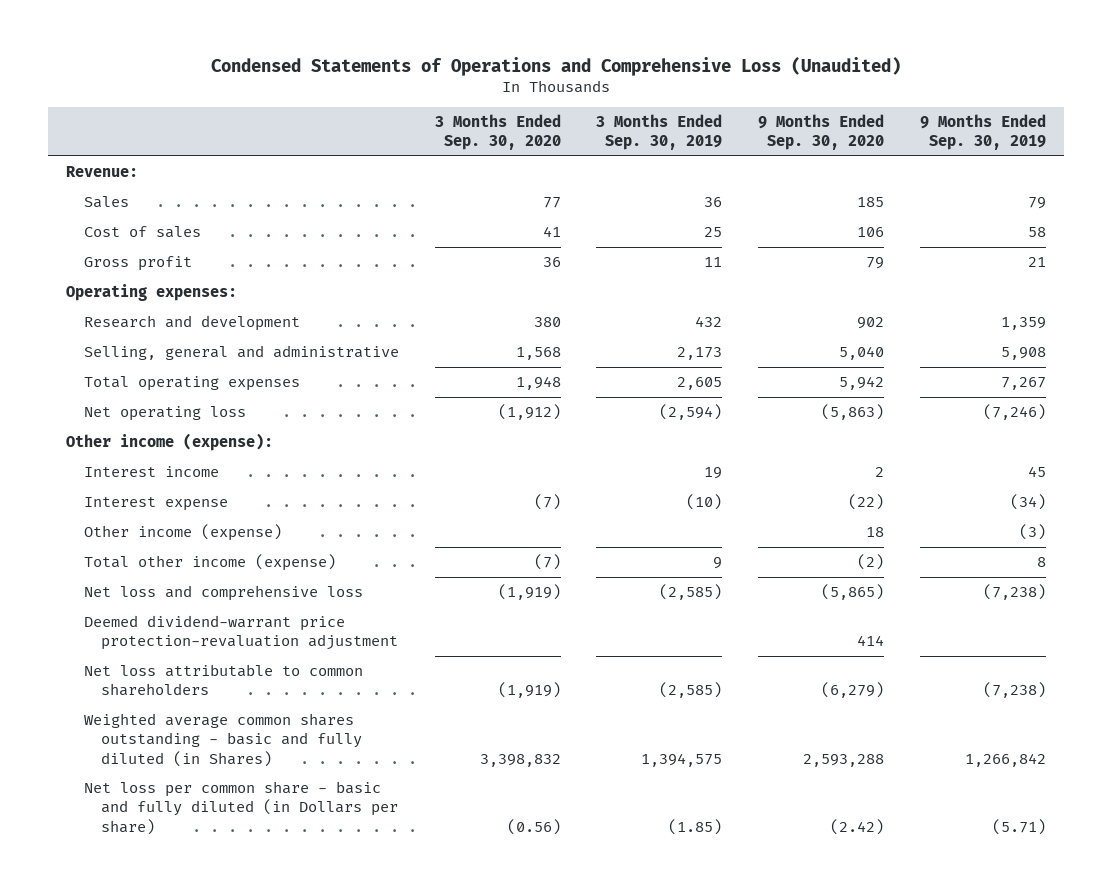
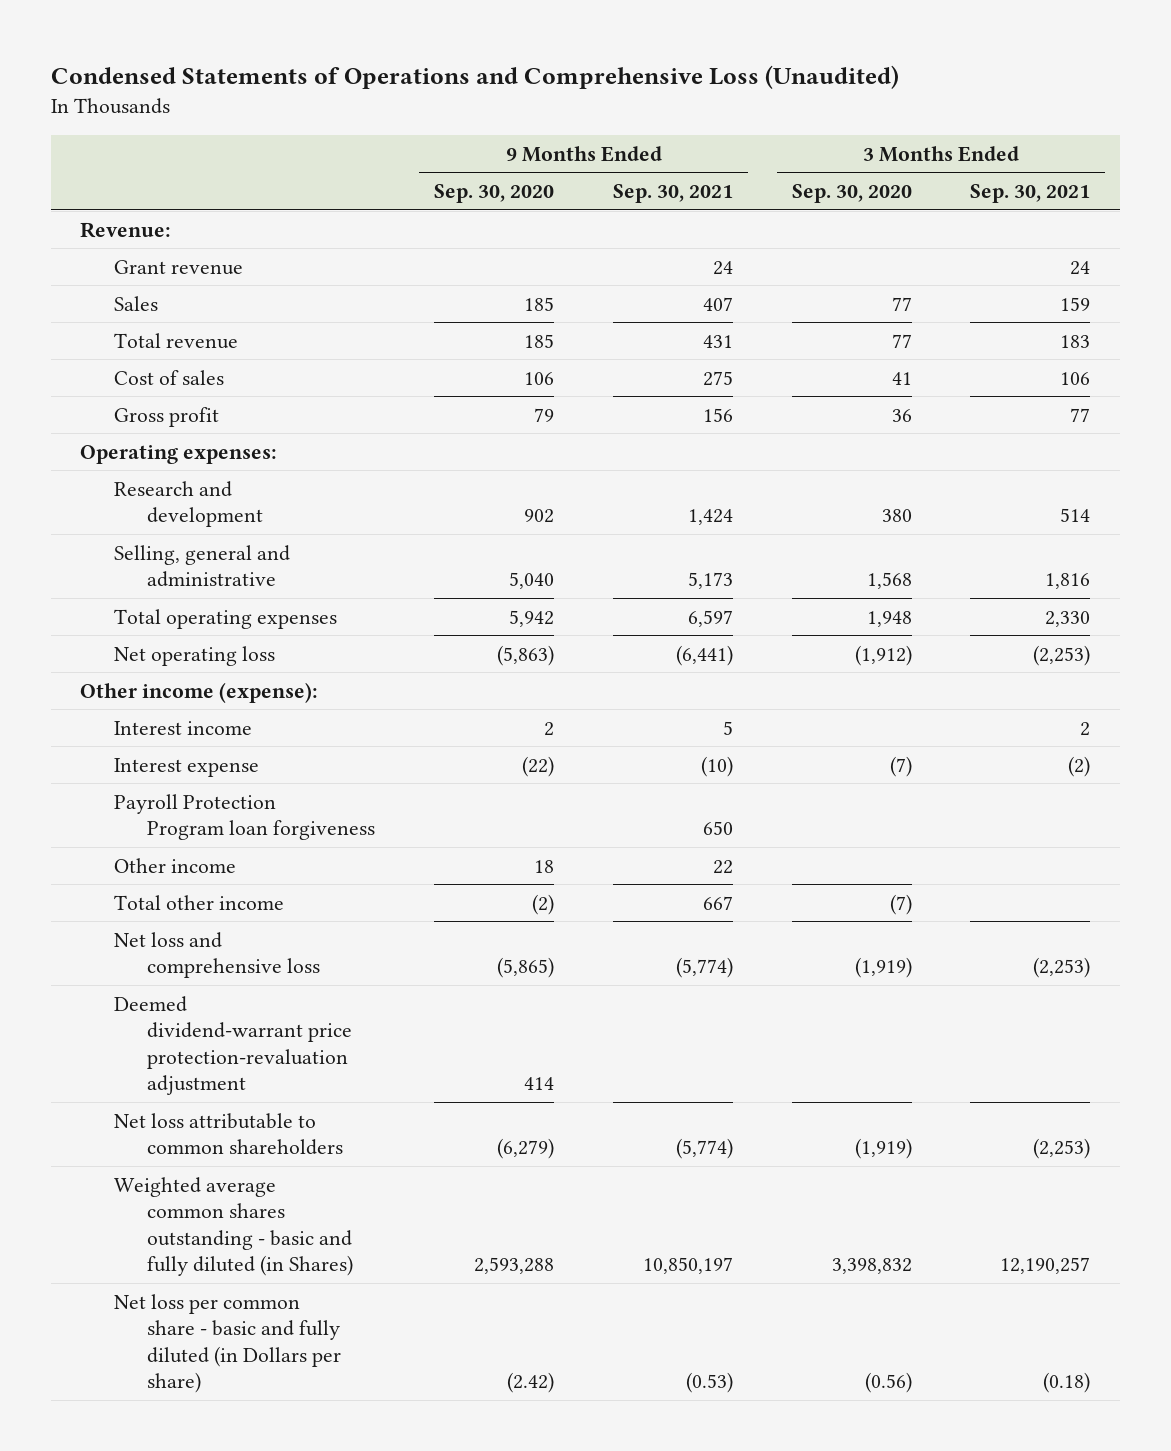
[596,113,723,150] 3 Months Ended Sep. 30, 2019 -> none
[919,113,1046,150] 9 Months Ended Sep. 30, 2019 -> none
none -> [612,183,733,203] Sep. 30, 2021
none -> [970,183,1091,203] Sep. 30, 2021
none -> [113,259,243,275] Grant revenue
none -> [113,332,238,349] Total revenue
none -> [113,793,376,841] Payroll Protection Program loan forgiveness
[83,524,282,542] Other income (expense) -> [113,857,236,873] Other income
[83,554,336,572] Total other income (expense) -> [113,894,284,910] Total other income

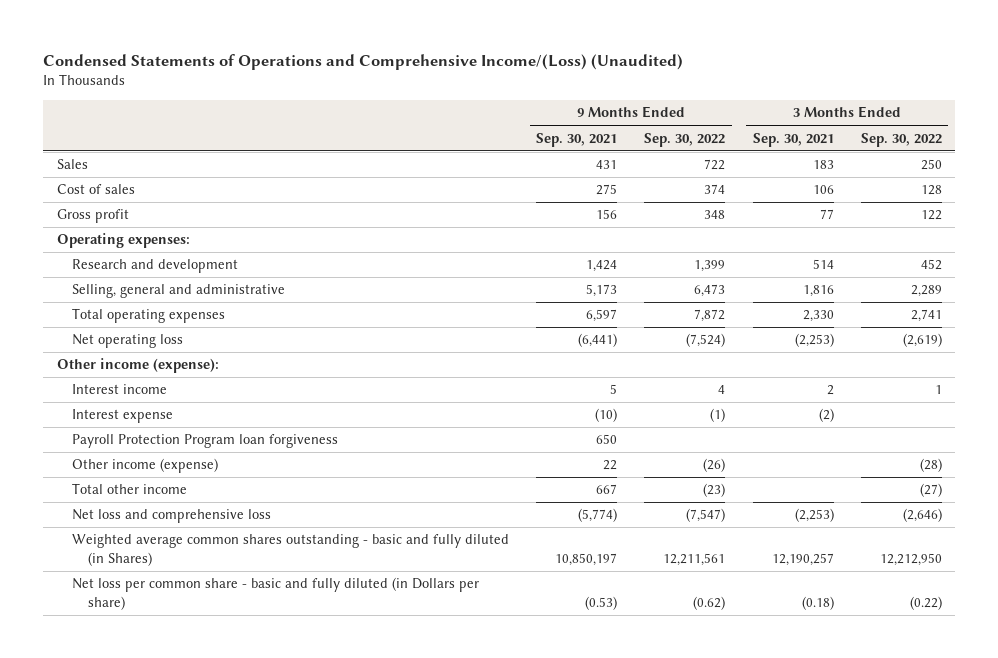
[50,65,899,90] Condensed Statements of Operations and Comprehensive Loss (Unaudited) -> [43,53,684,70] Condensed Statements of Operations and Comprehensive Income/(Loss) (Unaudited)
[434,183,555,203] Sep. 30, 2020 -> none
[791,183,912,203] Sep. 30, 2020 -> none
none -> [644,132,726,147] Sep. 30, 2022
none -> [860,132,942,147] Sep. 30, 2022
[80,221,172,238] Revenue: -> none
[113,259,243,275] Grant revenue -> none
[113,332,238,349] Total revenue -> none
[702,296,733,311] 407 -> [596,160,618,170] 431
[1060,296,1091,311] 159 -> [812,160,834,170] 183
[113,857,236,873] Other income -> [72,458,219,474] Other income (expense)
[113,995,353,1096] Deemed dividend-warrant price protection-revaluation adjustment -> none
[113,1112,344,1156] Net loss attributable to common shareholders -> none

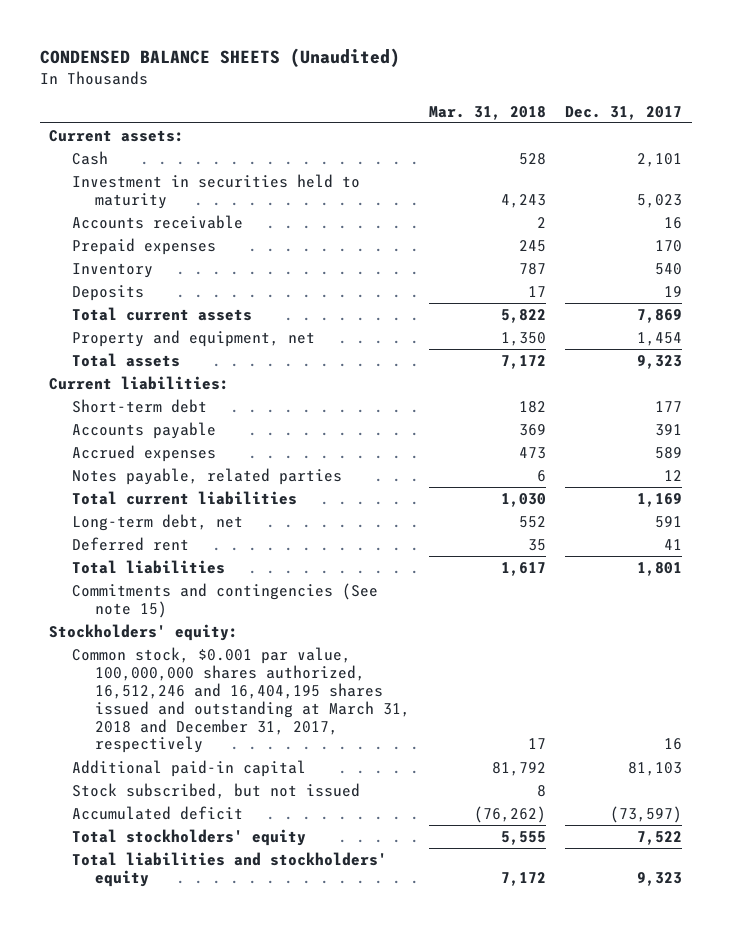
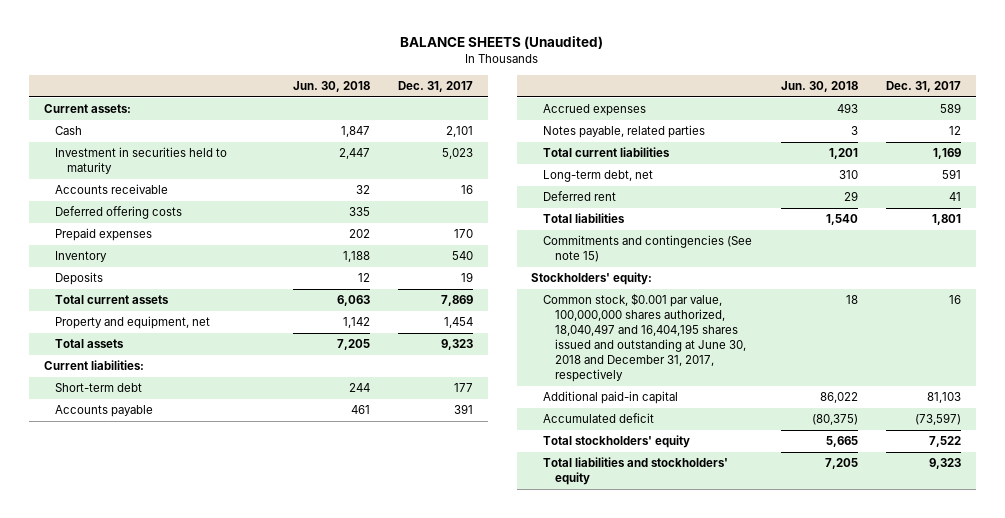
[39,48,400,68] CONDENSED BALANCE SHEETS (Unaudited) -> [400,36,604,50] BALANCE SHEETS (Unaudited)
[428,105,546,120] Mar. 31, 2018 -> none
none -> [292,81,370,93] Jun. 30, 2018
none -> [55,206,183,220] Deferred offering costs
[71,647,410,754] Common stock, $0.001 par value, 100,000,000 shares authorized, 16,512,246 and 16,404,195 shares issued and outstanding at March 31, 2018 and December 31, 2017, respectively -> [543,293,746,383] Common stock, $0.001 par value, 100,000,000 shares authorized, 18,040,497 and 16,404,195 shares issued and outstanding at June 30, 2018 and December 31, 2017, respectively
[71,783,360,800] Stock subscribed, but not issued -> none

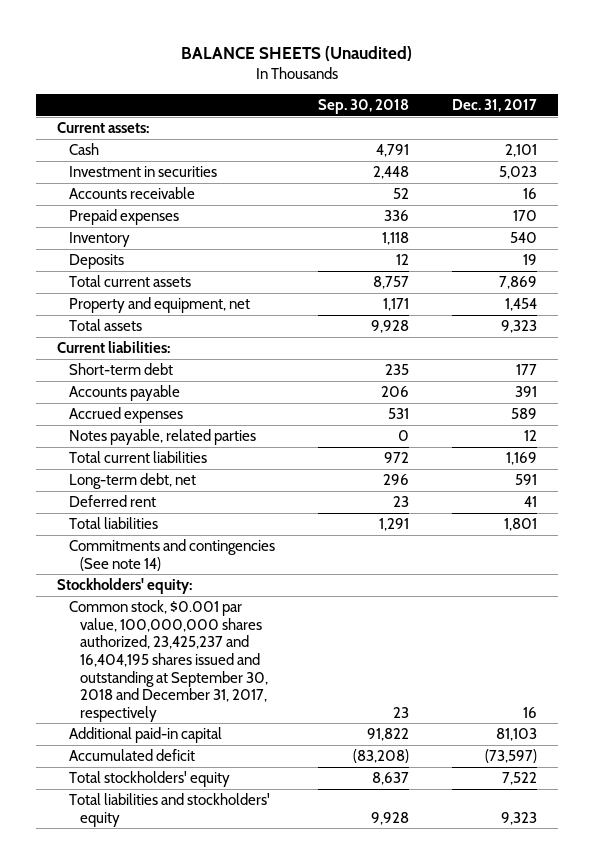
[292,81,370,93] Jun. 30, 2018 -> none
none -> [317,99,409,115] Sep. 30, 2018
[55,147,228,175] Investment in securities held to maturity -> [68,166,217,178] Investment in securities
[55,206,183,220] Deferred offering costs -> none
[543,235,753,263] Commitments and contingencies (See note 15) -> [68,539,275,571] Commitments and contingencies (See note 14)
[543,293,746,383] Common stock, $0.001 par value, 100,000,000 shares authorized, 18,040,497 and 16,404,195 shares issued and outstanding at June 30, 2018 and December 31, 2017, respectively -> [68,600,269,722] Common stock, $0.001 par value, 100,000,000 shares authorized, 23,425,237 and 16,404,195 shares issued and outstanding at September 30, 2018 and December 31, 2017, respectively

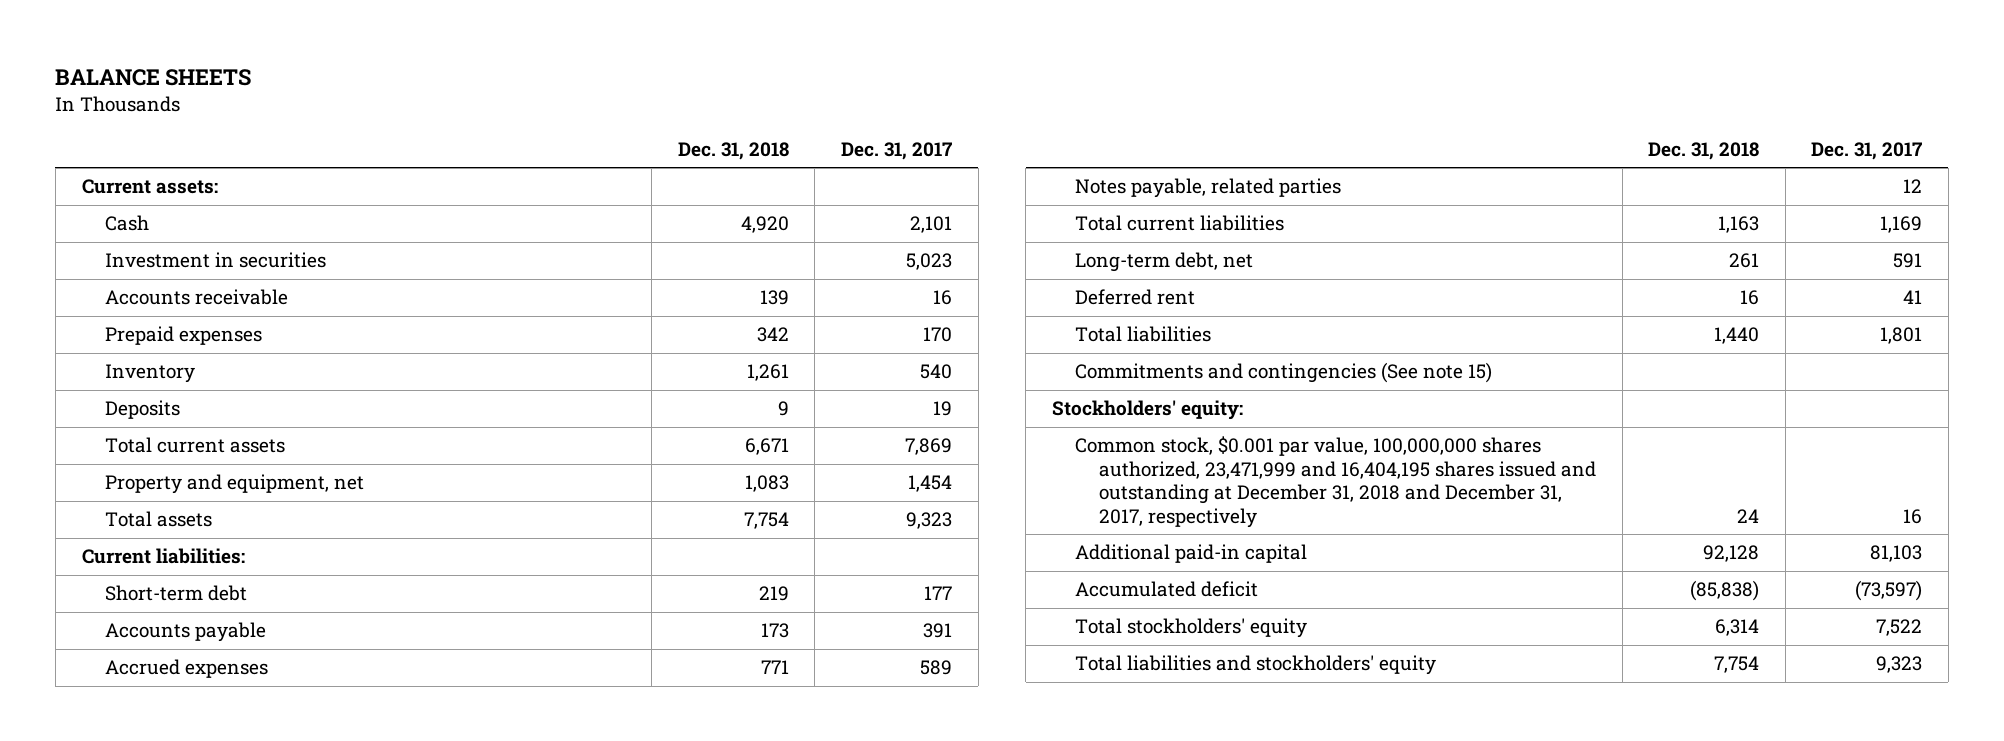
[181,45,413,61] BALANCE SHEETS (Unaudited) -> [55,69,252,87] BALANCE SHEETS
[317,99,409,115] Sep. 30, 2018 -> none
none -> [677,141,789,160] Dec. 31, 2018
[68,539,275,571] Commitments and contingencies (See note 14) -> [1075,362,1493,384] Commitments and contingencies (See note 15)
[68,600,269,722] Common stock, $0.001 par value, 100,000,000 shares authorized, 23,425,237 and 16,404,195 shares issued and outstanding at September 30, 2018 and December 31, 2017, respectively -> [1075,436,1597,528] Common stock, $0.001 par value, 100,000,000 shares authorized, 23,471,999 and 16,404,195 shares issued and outstanding at December 31, 2018 and December 31, 2017, respectively

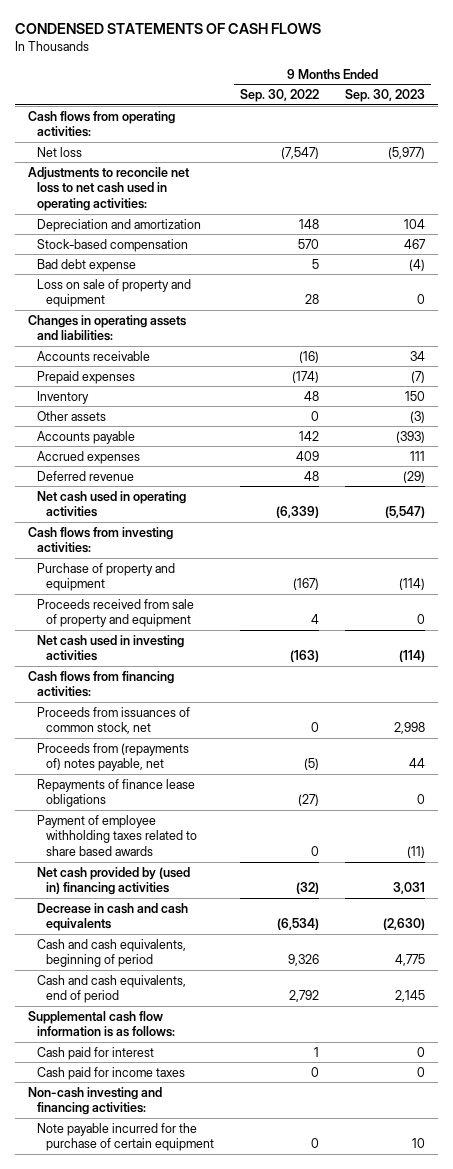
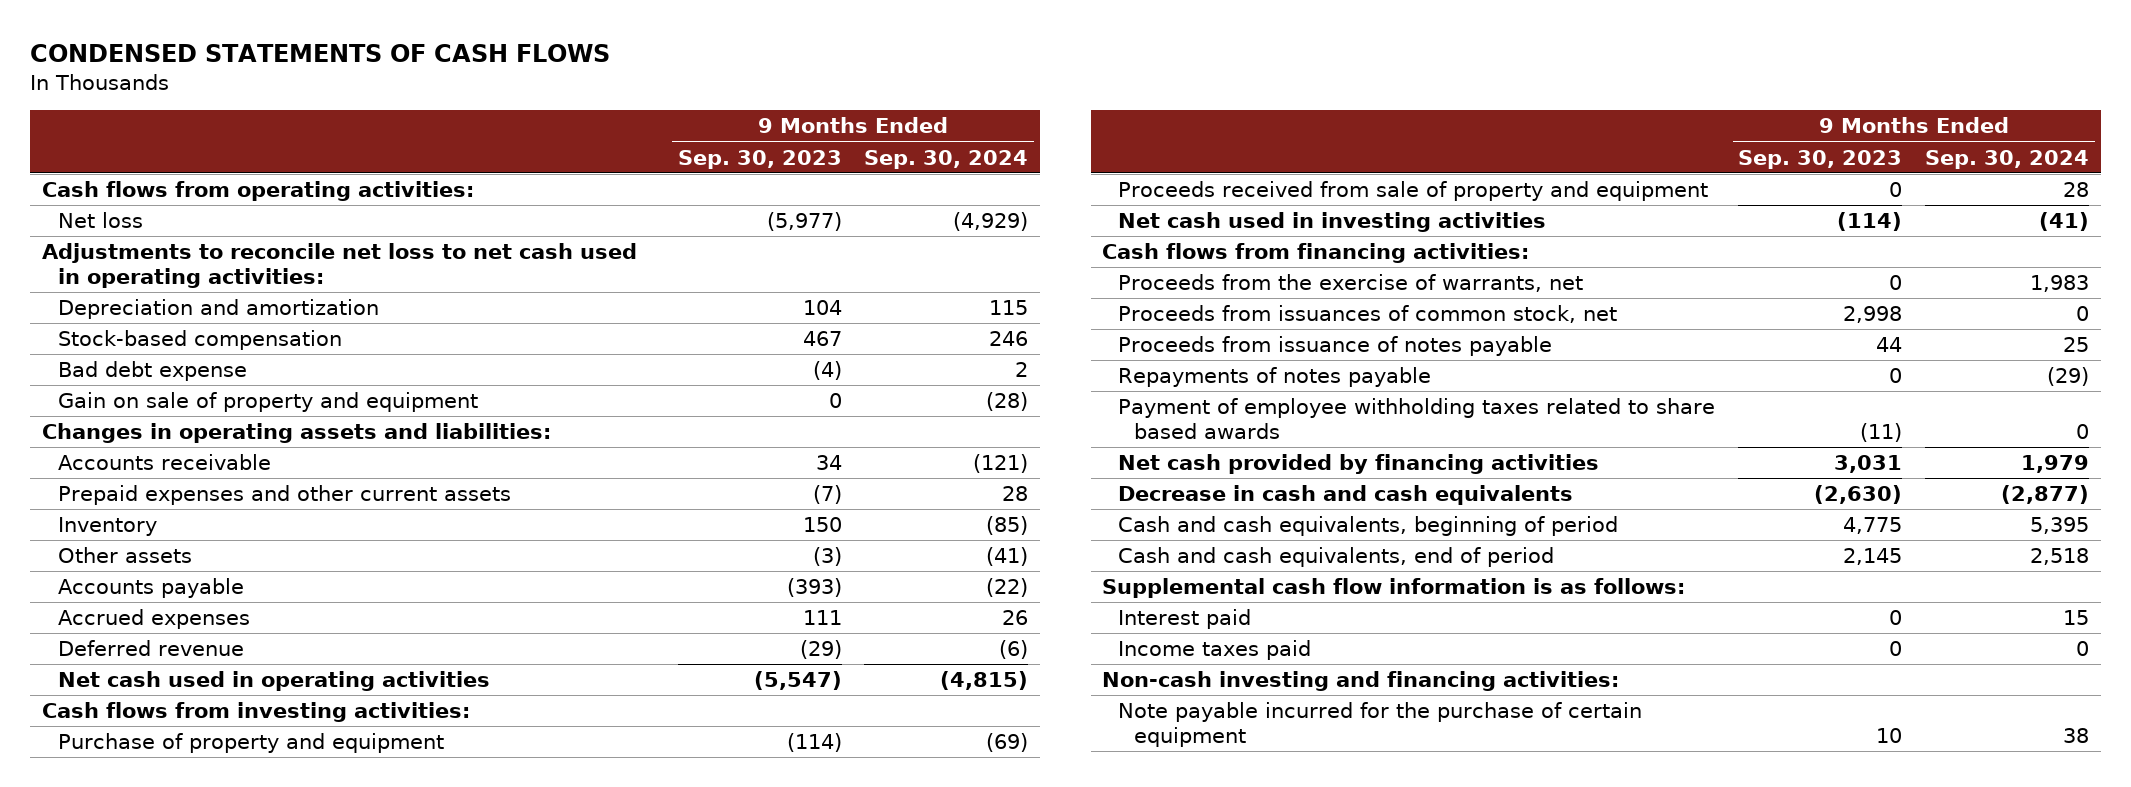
[240,88,320,102] Sep. 30, 2022 -> none
none -> [864,149,1029,169] Sep. 30, 2024
[37,278,192,308] Loss on sale of property and equipment -> [57,392,478,413] Gain on sale of property and equipment
[37,370,136,384] Prepaid expenses -> [57,485,511,506] Prepaid expenses and other current assets
none -> [1118,274,1584,293] Proceeds from the exercise of warrants, net
[37,778,196,808] Repayments of finance lease obligations -> none
none -> [1118,336,1553,357] Proceeds from issuance of notes payable
[37,742,190,772] Proceeds from (repayments of) notes payable, net -> [1118,367,1432,388] Repayments of notes payable
[409,758,426,769] 44 -> [1889,368,1903,384] 0
[37,866,191,896] Net cash provided by (used in) financing activities -> [1118,454,1600,475] Net cash provided by financing activities
[37,1046,155,1060] Cash paid for interest -> [1118,609,1252,630] Interest paid
[37,1066,186,1080] Cash paid for income taxes -> [1118,640,1312,661] Income taxes paid

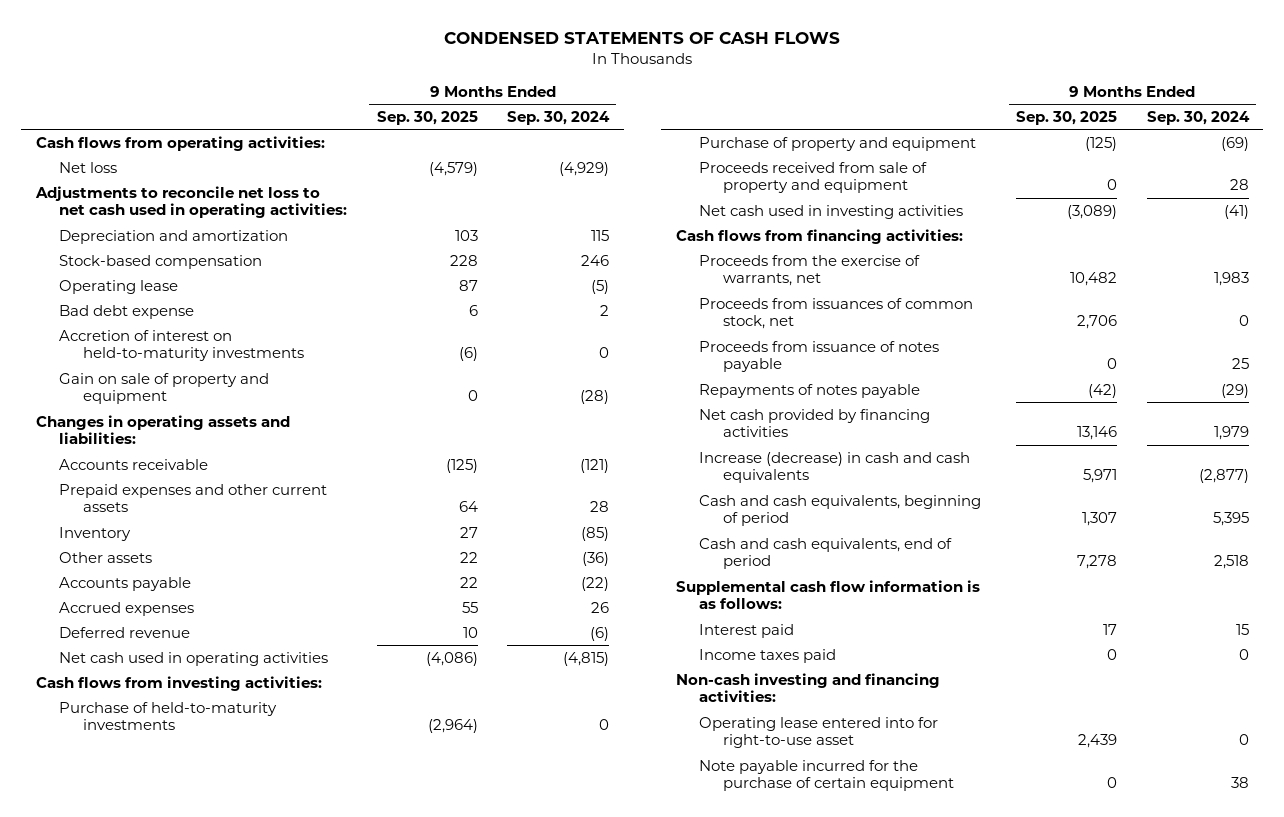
[677,149,842,169] Sep. 30, 2023 -> none
none -> [376,110,478,125] Sep. 30, 2025
none -> [59,279,179,294] Operating lease
none -> [59,329,304,362] Accretion of interest on held-to-maturity investments
[986,547,1029,567] (41) -> [581,551,609,566] (36)
none -> [59,701,278,731] Purchase of held-to-maturity investments
[1118,398,1716,439] Payment of employee withholding taxes related to share based awards -> none
[1118,485,1574,506] Decrease in cash and cash equivalents -> [699,451,971,484] Increase (decrease) in cash and cash equivalents
none -> [699,716,939,749] Operating lease entered into for right-to-use asset

